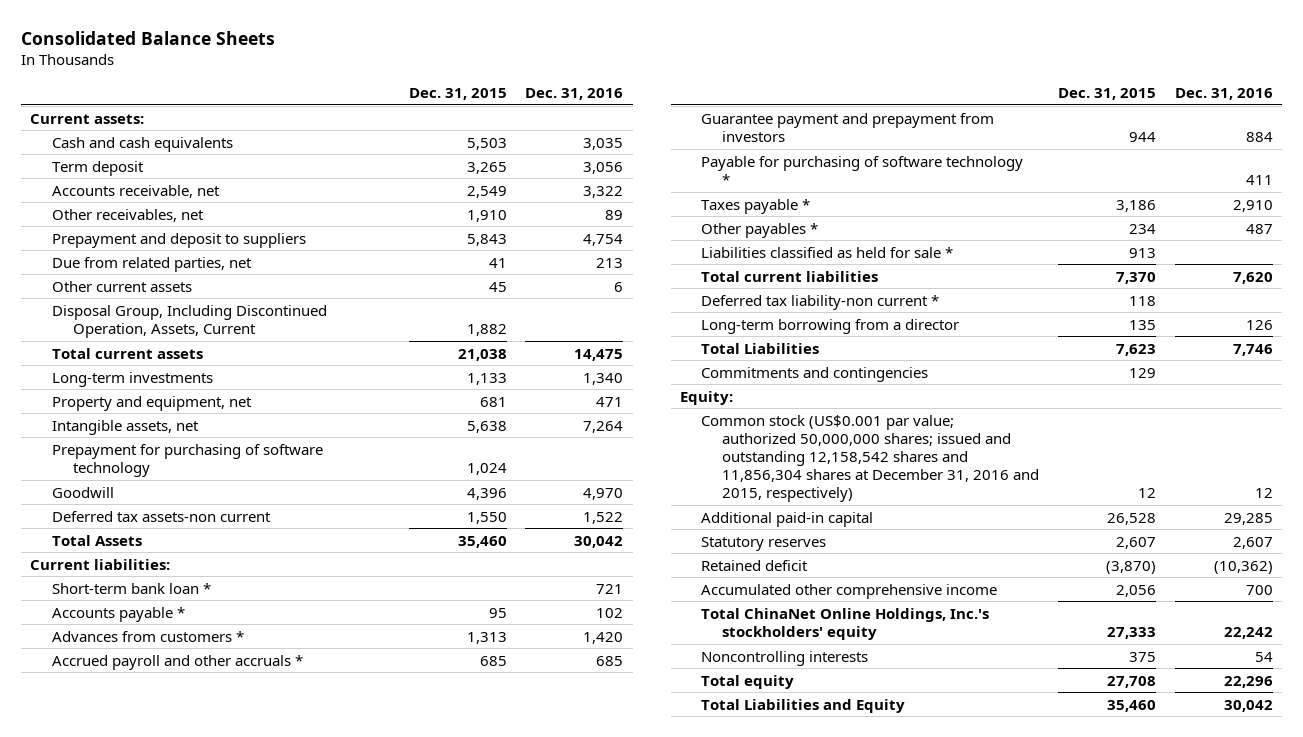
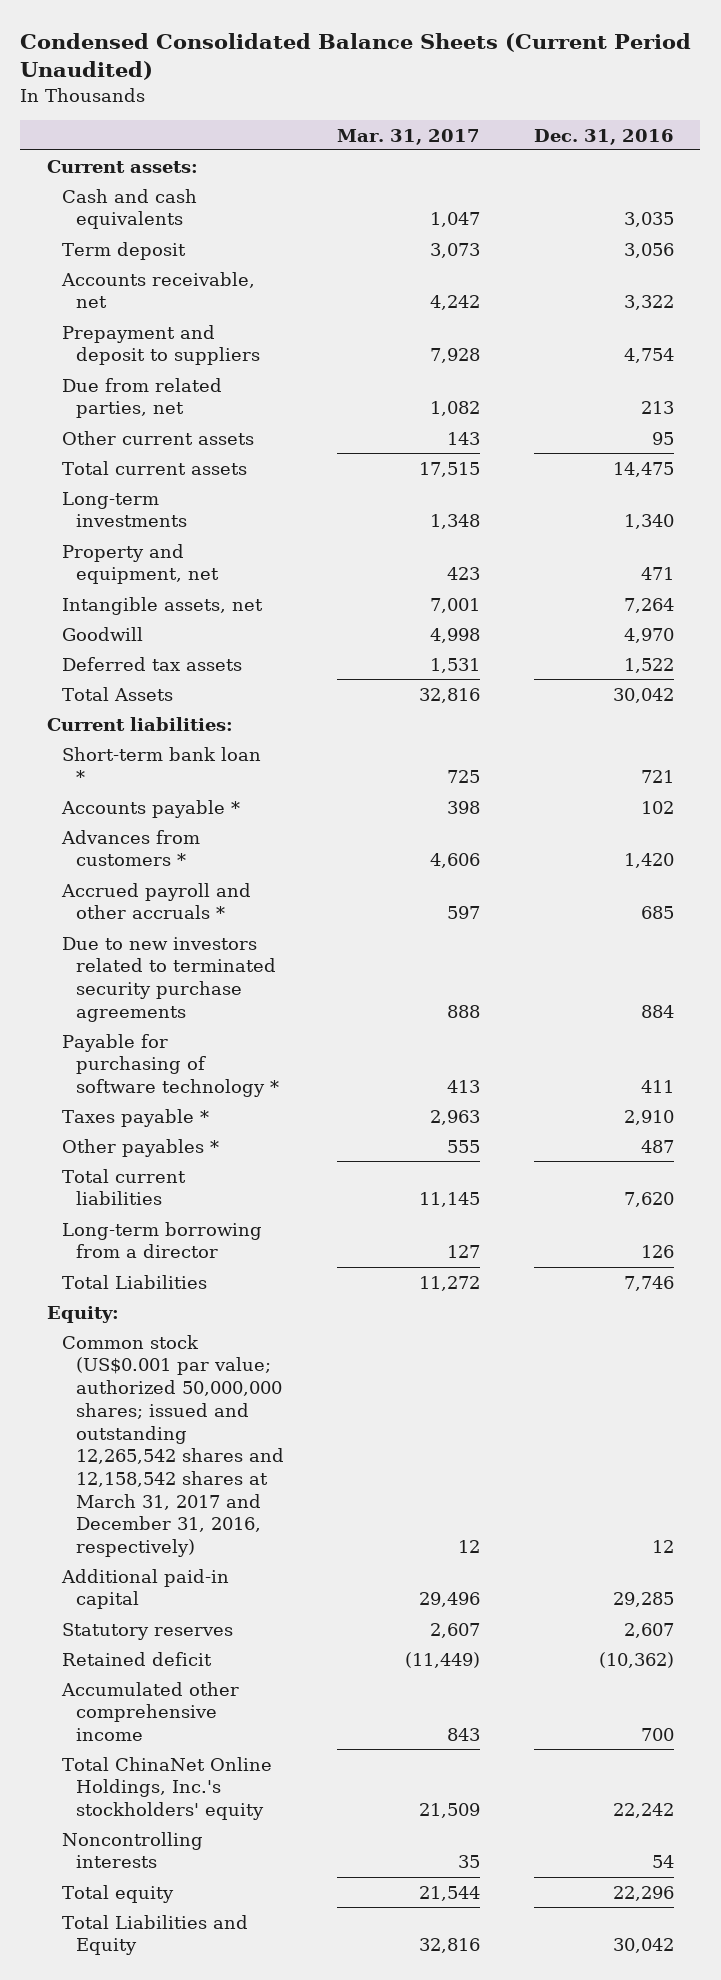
[21,30,276,45] Consolidated Balance Sheets -> [20,32,692,81] Condensed Consolidated Balance Sheets (Current Period Unaudited)
[408,88,507,101] Dec. 31, 2015 -> none
none -> [337,128,481,145] Mar. 31, 2017
[51,208,204,222] Other receivables, net -> none
[51,304,327,338] Disposal Group, Including Discontinued Operation, Assets, Current -> none
[614,281,624,292] 6 -> [651,431,674,445] 95
[51,443,323,477] Prepayment for purchasing of software technology -> none
[51,510,271,522] Deferred tax assets-non current -> [61,656,242,671] Deferred tax assets
[701,112,995,142] Guarantee payment and prepayment from investors -> [61,936,277,1022] Due to new investors related to terminated security purchase agreements
[701,246,954,258] Liabilities classified as held for sale * -> none
[701,294,940,310] Deferred tax liability-non current * -> none
[701,366,929,382] Commitments and contingencies -> none
[701,414,1040,503] Common stock (US$0.001 par value; authorized 50,000,000 shares; issued and outstanding 12,158,542 shares and 11,856,304 shares at December 31, 2016 and 2015, respectively) -> [61,1334,285,1558] Common stock (US$0.001 par value; authorized 50,000,000 shares; issued and outstanding 12,265,542 shares and 12,158,542 shares at March 31, 2017 and December 31, 2016, respectively)

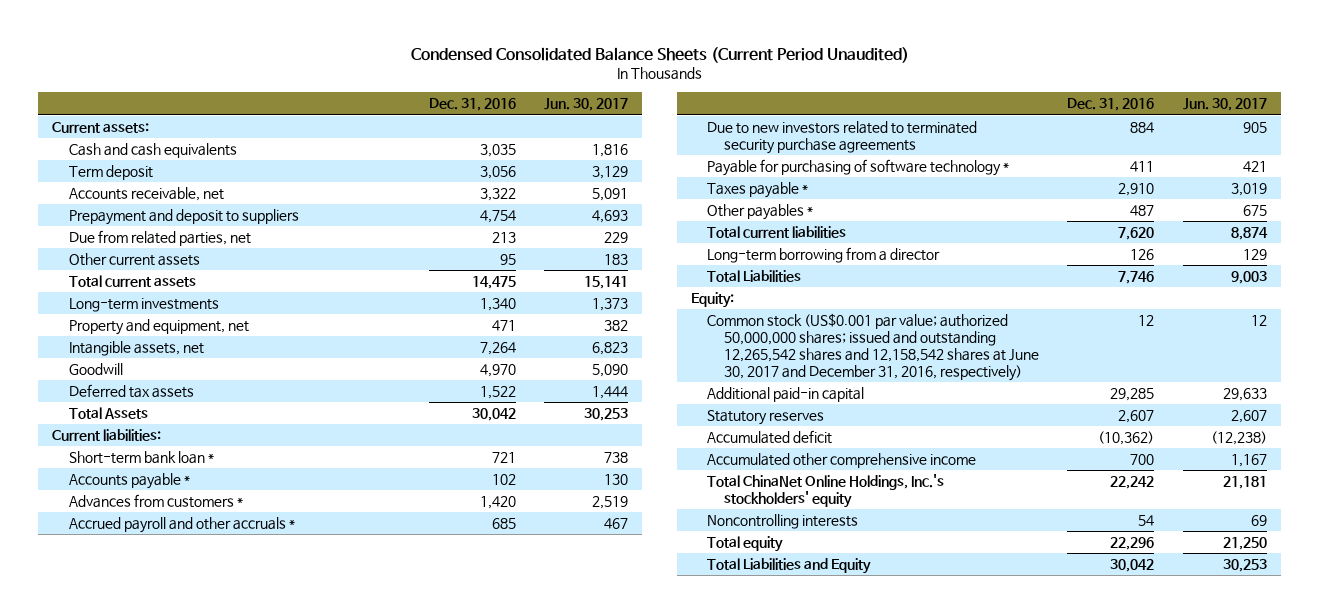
[337,128,481,145] Mar. 31, 2017 -> none
none -> [543,98,628,112] Jun. 30, 2017
[61,1334,285,1558] Common stock (US$0.001 par value; authorized 50,000,000 shares; issued and outstanding 12,265,542 shares and 12,158,542 shares at March 31, 2017 and December 31, 2016, respectively) -> [707,313,1039,381] Common stock (US$0.001 par value; authorized 50,000,000 shares; issued and outstanding 12,265,542 shares and 12,158,542 shares at June 30, 2017 and December 31, 2016, respectively)
[61,1651,212,1666] Retained deficit -> [707,430,833,445] Accumulated deficit

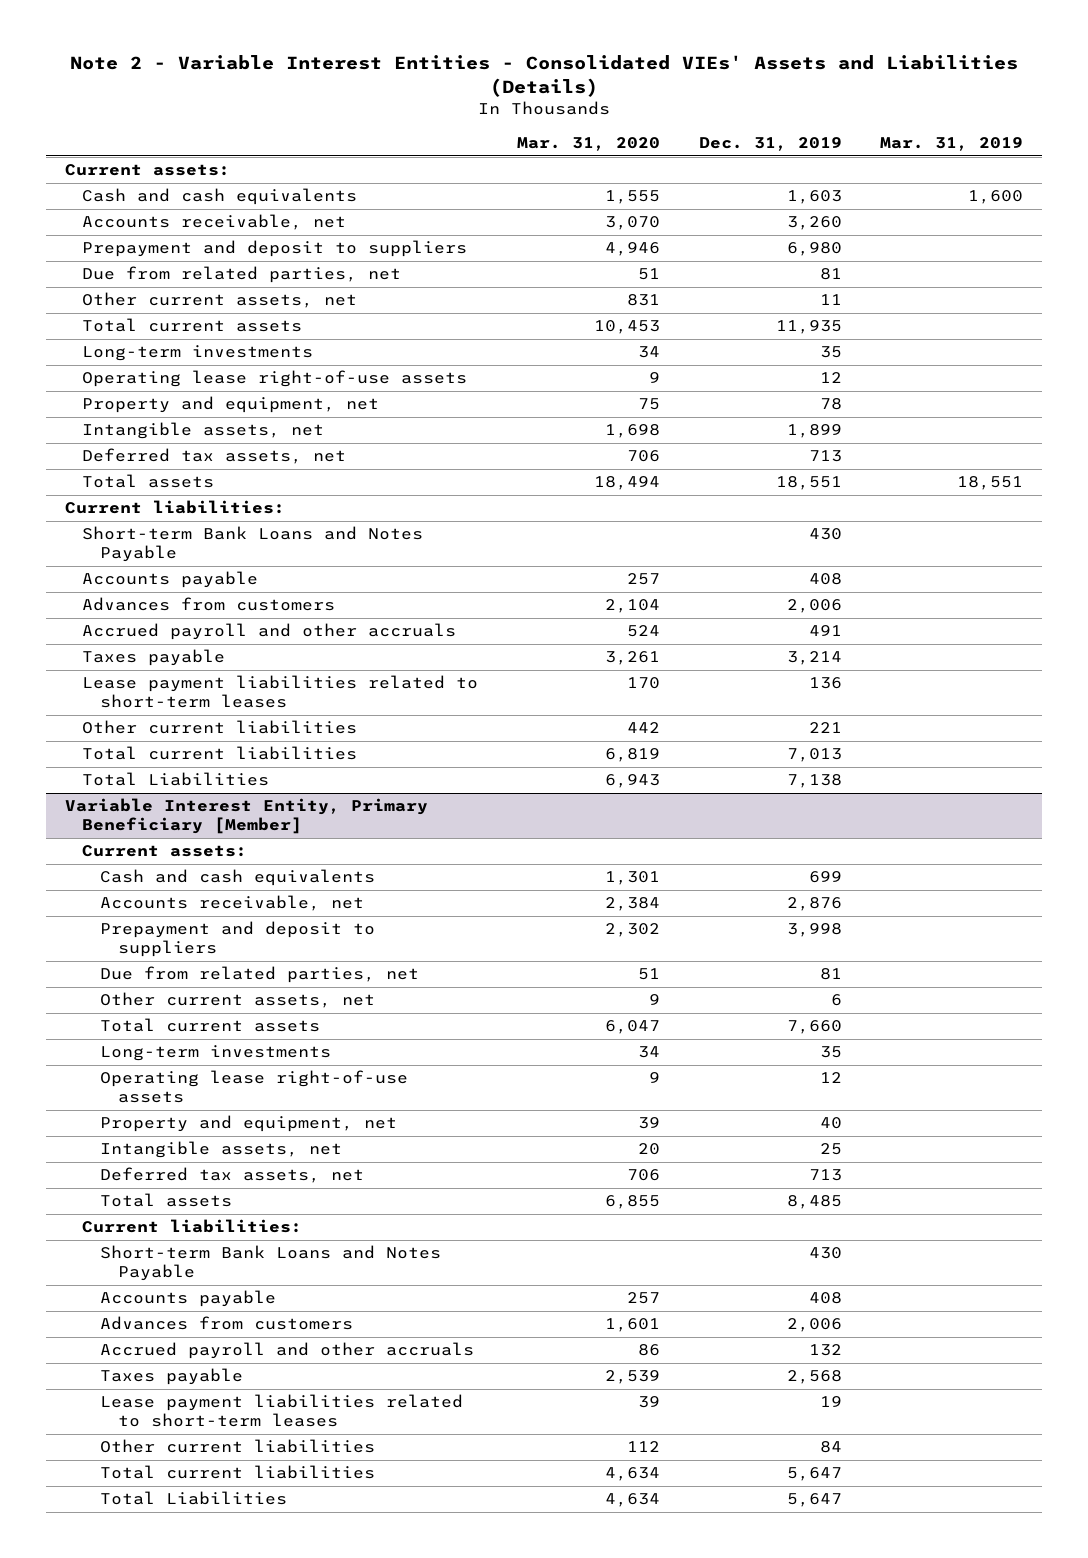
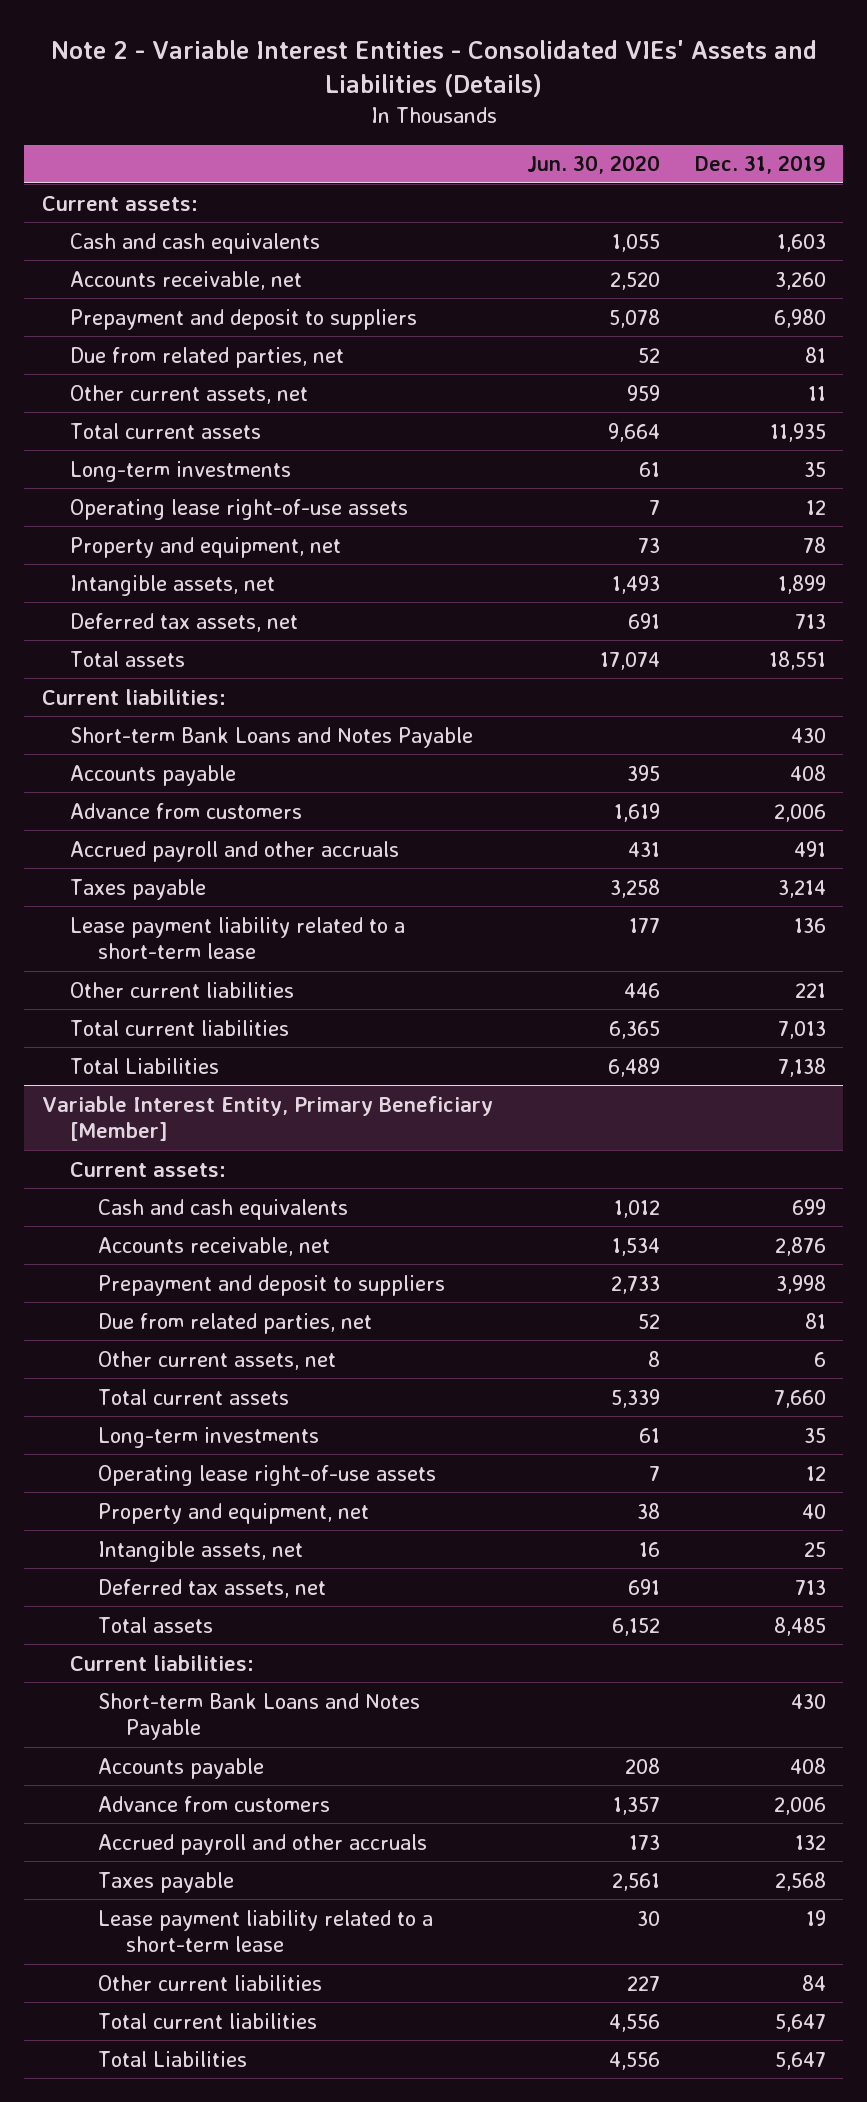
[517,136,661,151] Mar. 31, 2020 -> none
[880,136,1024,151] Mar. 31, 2019 -> none
none -> [527,155,661,175] Jun. 30, 2020
[82,597,336,612] Advances from customers -> [69,802,302,819] Advance from customers
[82,675,479,709] Lease payment liabilities related to short-term leases -> [69,916,405,960] Lease payment liability related to a short-term lease
[100,1316,354,1331] Advances from customers -> [97,1795,330,1812] Advance from customers
[100,1394,464,1428] Lease payment liabilities related to short-term leases -> [97,1909,433,1953] Lease payment liability related to a short-term lease

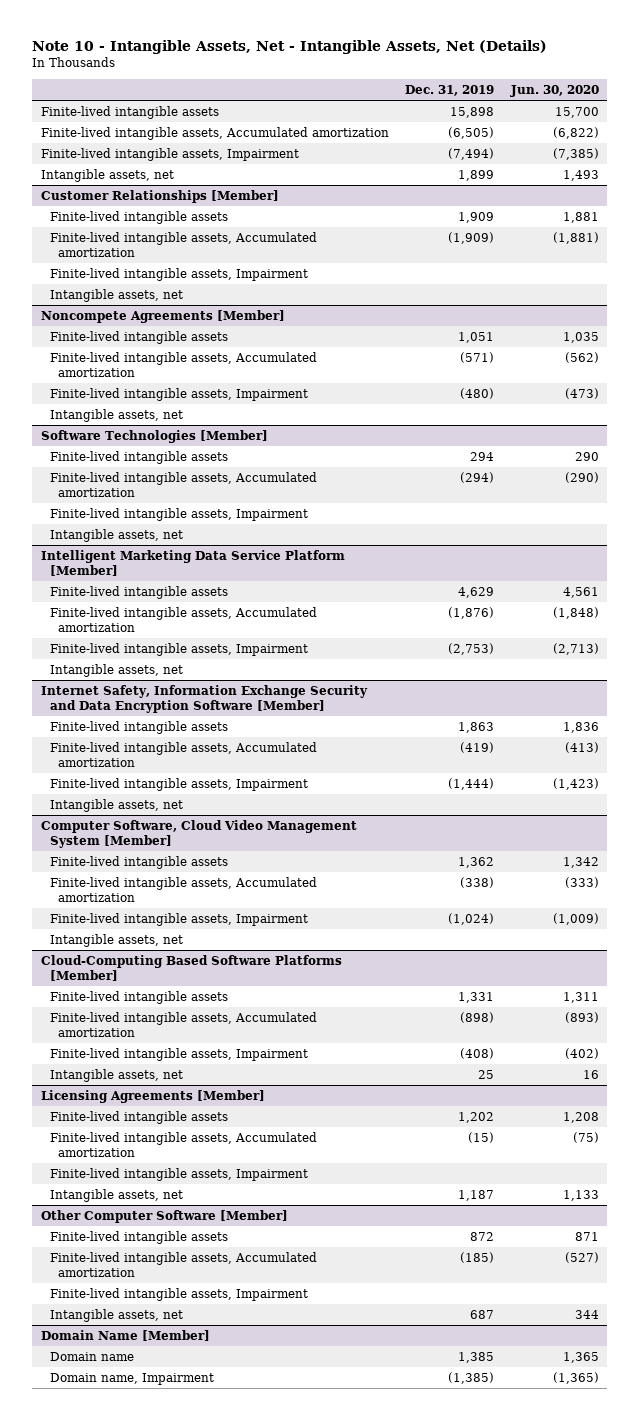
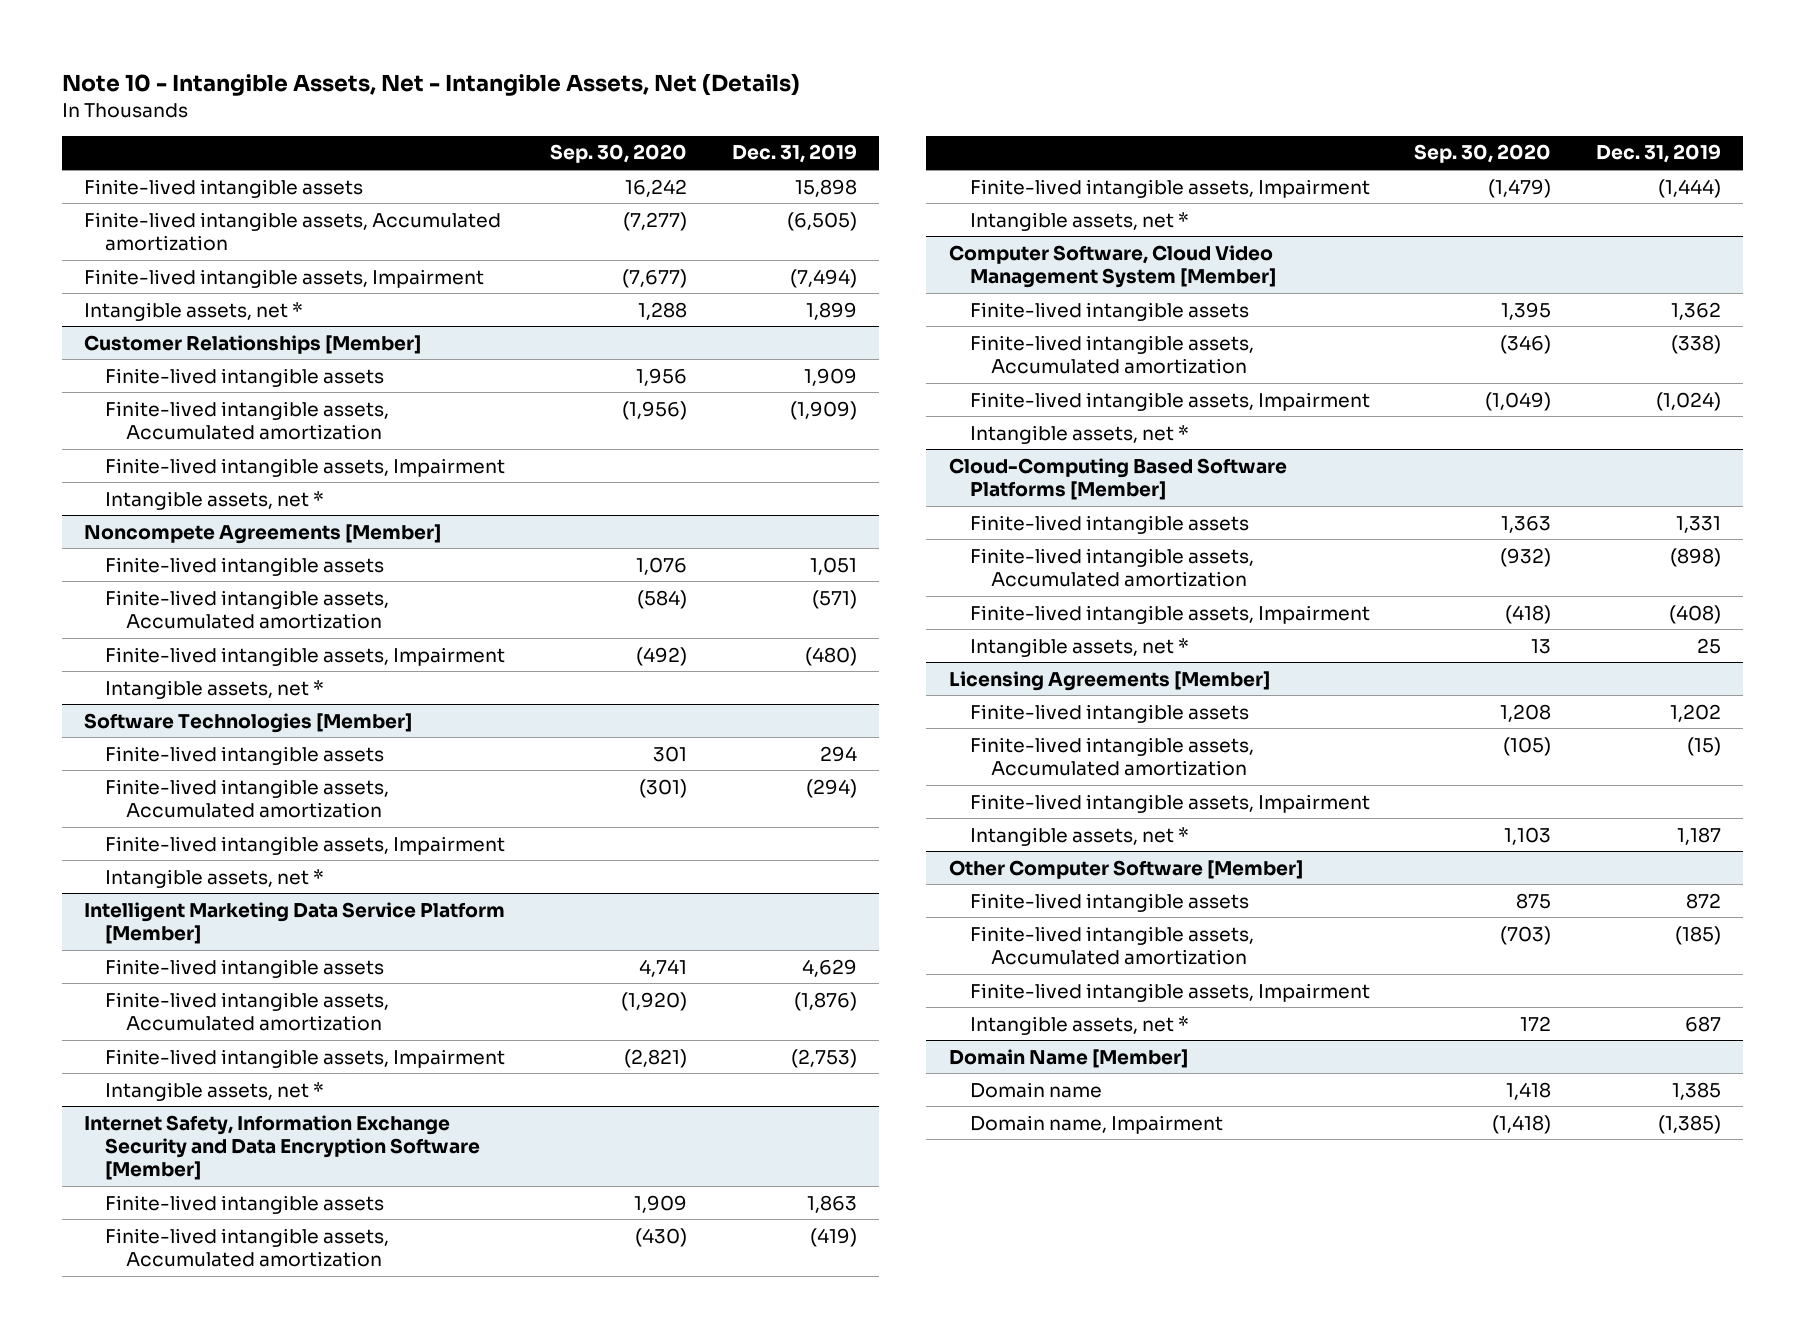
[510,85,600,98] Jun. 30, 2020 -> none
none -> [549,144,687,164] Sep. 30, 2020
[40,168,174,182] Intangible assets, net -> [84,301,304,321] Intangible assets, net *
[49,288,183,302] Intangible assets, net -> [105,490,325,510] Intangible assets, net *
[49,408,183,422] Intangible assets, net -> [105,679,325,699] Intangible assets, net *
[49,528,183,542] Intangible assets, net -> [105,868,325,888] Intangible assets, net *
[49,663,183,677] Intangible assets, net -> [105,1081,325,1101] Intangible assets, net *
[49,798,183,812] Intangible assets, net -> [969,211,1189,231] Intangible assets, net *
[49,933,183,947] Intangible assets, net -> [969,424,1189,444] Intangible assets, net *
[49,1068,183,1082] Intangible assets, net -> [969,637,1189,657] Intangible assets, net *
[49,1188,183,1202] Intangible assets, net -> [969,826,1189,846] Intangible assets, net *
[49,1308,183,1322] Intangible assets, net -> [969,1015,1189,1035] Intangible assets, net *

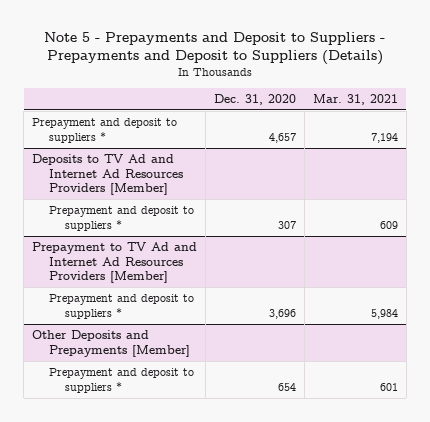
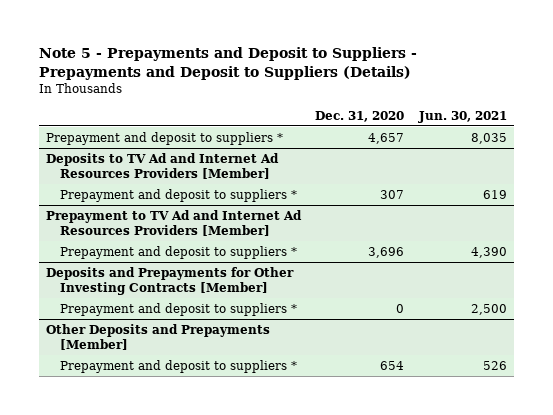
[312,93,398,105] Mar. 31, 2021 -> none
none -> [417,110,507,123] Jun. 30, 2021
none -> [46,266,295,295] Deposits and Prepayments for Other Investing Contracts [Member]
none -> [60,302,298,316] Prepayment and deposit to suppliers *

